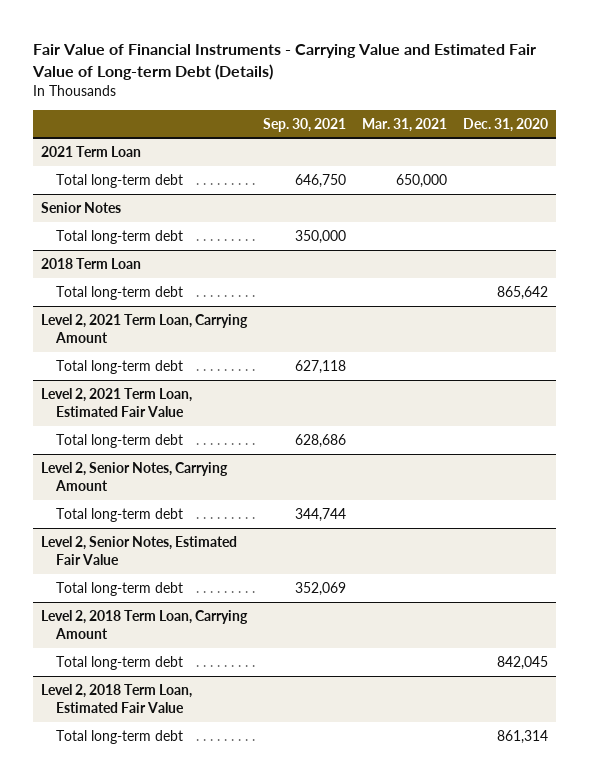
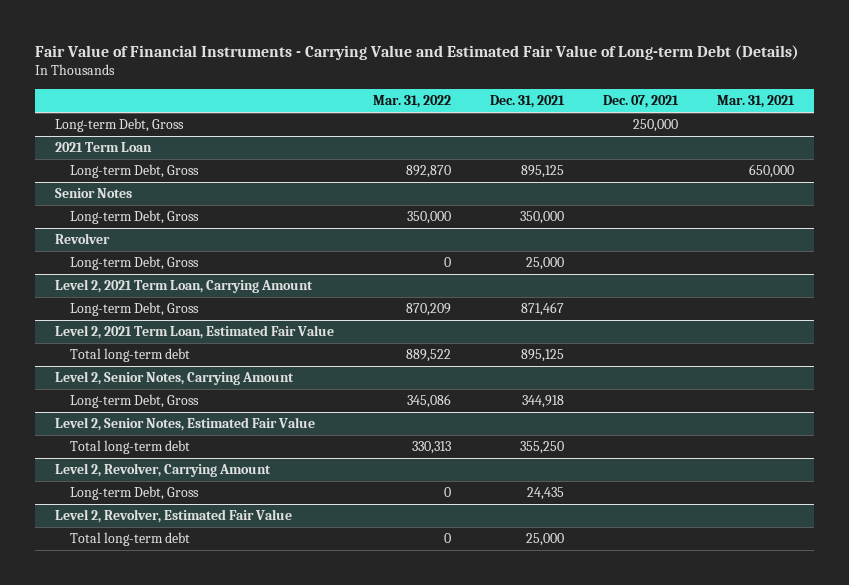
[263,117,347,132] Sep. 30, 2021 -> none
[463,117,549,132] Dec. 31, 2020 -> none
none -> [372,95,451,109] Mar. 31, 2022
none -> [490,95,566,109] Dec. 31, 2021
none -> [603,95,680,109] Dec. 07, 2021
none -> [54,118,184,133] Long-term Debt, Gross
[56,173,184,188] Total long-term debt -> [69,164,199,179] Long-term Debt, Gross
[40,257,141,269] 2018 Term Loan -> none
[56,285,184,300] Total long-term debt -> none
[56,229,184,244] Total long-term debt -> [69,210,199,225] Long-term Debt, Gross
none -> [54,233,110,245] Revolver
none -> [69,256,199,271] Long-term Debt, Gross
[56,359,184,374] Total long-term debt -> [69,302,199,317] Long-term Debt, Gross
[56,507,184,522] Total long-term debt -> [69,394,199,409] Long-term Debt, Gross
[40,609,248,640] Level 2, 2018 Term Loan, Carrying Amount -> [54,463,271,478] Level 2, Revolver, Carrying Amount
[56,655,184,670] Total long-term debt -> [69,486,199,501] Long-term Debt, Gross
[40,683,192,714] Level 2, 2018 Term Loan, Estimated Fair Value -> [54,509,292,524] Level 2, Revolver, Estimated Fair Value

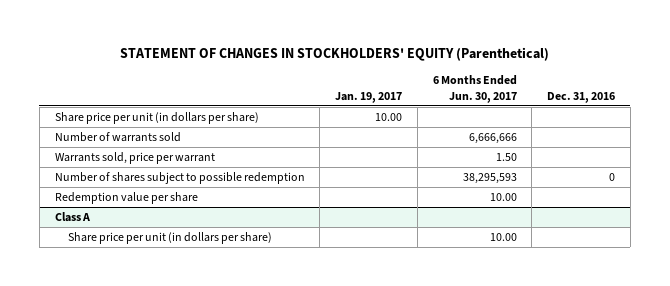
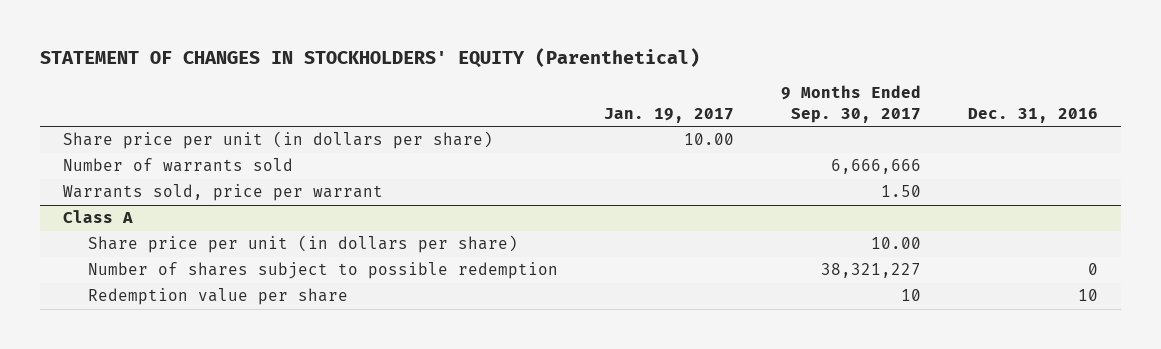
[432,75,517,103] 6 Months Ended Jun. 30, 2017 -> none
none -> [780,85,921,123] 9 Months Ended Sep. 30, 2017
[54,171,305,184] Number of shares subject to possible redemption -> none
[54,191,198,204] Redemption value per share -> none
none -> [87,262,558,280] Number of shares subject to possible redemption
none -> [87,288,348,306] Redemption value per share

